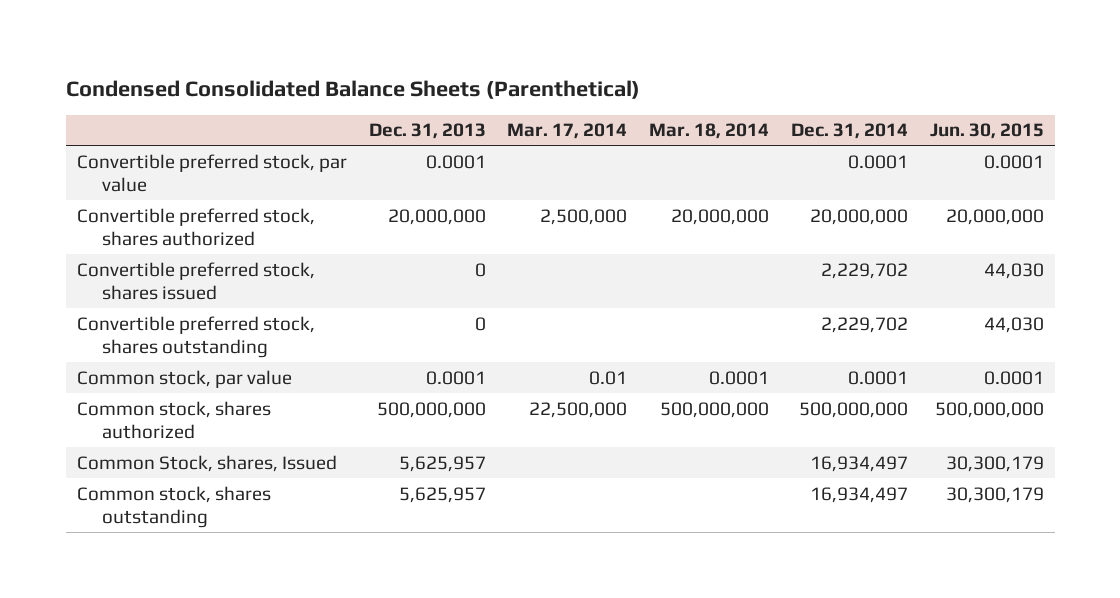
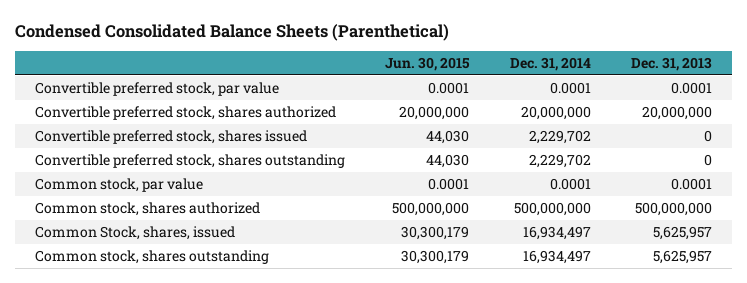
[507,123,628,140] Mar. 17, 2014 -> none
[649,123,770,140] Mar. 18, 2014 -> none
[76,454,337,472] Common Stock, shares, Issued -> [34,226,235,241] Common Stock, shares, issued

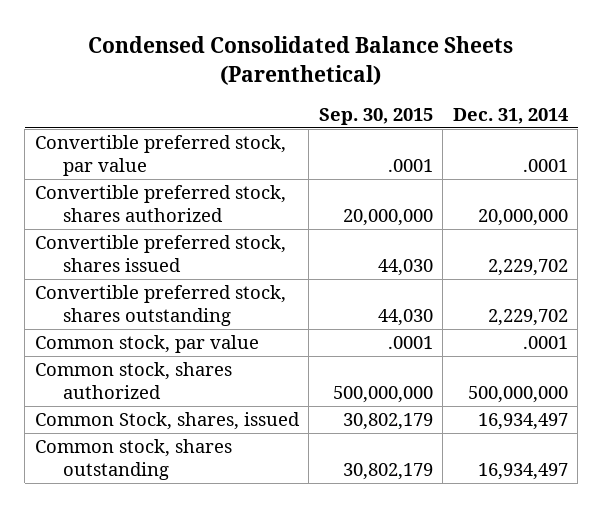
[385,57,471,72] Jun. 30, 2015 -> none
[631,57,713,72] Dec. 31, 2013 -> none
none -> [318,107,433,125] Sep. 30, 2015
[549,82,591,95] 0.0001 -> [522,158,568,172] .0001
[549,178,591,191] 0.0001 -> [522,336,568,350] .0001

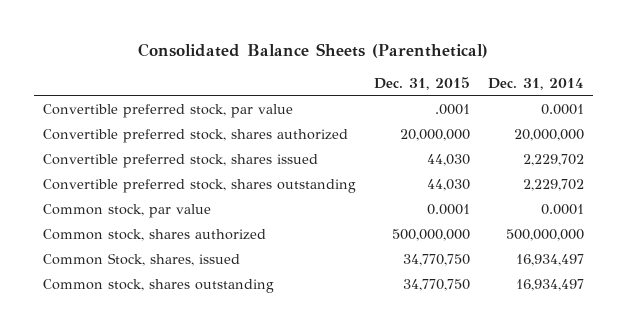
[88,36,514,85] Condensed Consolidated Balance Sheets (Parenthetical) -> [138,43,489,59] Consolidated Balance Sheets (Parenthetical)
[318,107,433,125] Sep. 30, 2015 -> none
none -> [373,77,470,91] Dec. 31, 2015
[522,158,568,172] .0001 -> [540,104,584,116] 0.0001
[522,336,568,350] .0001 -> [540,204,584,216] 0.0001

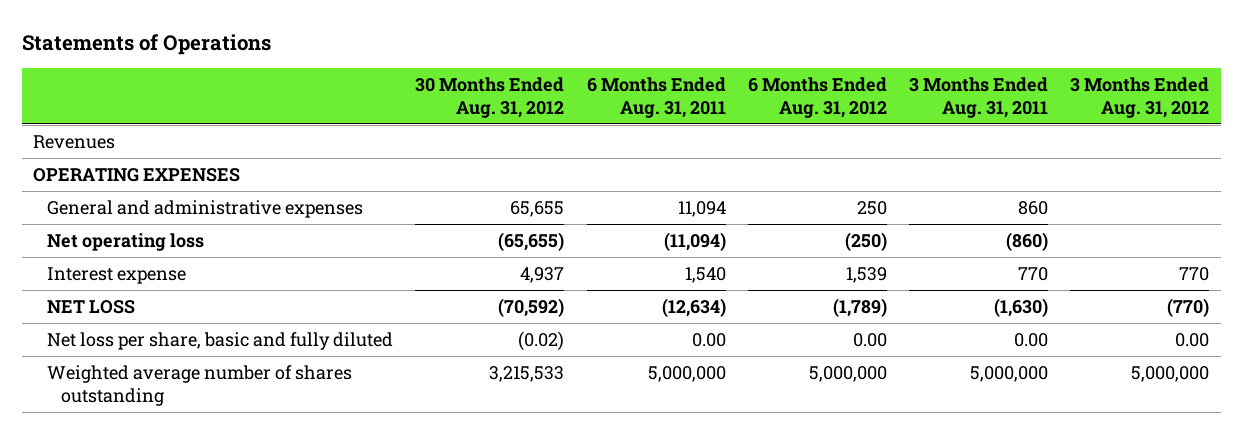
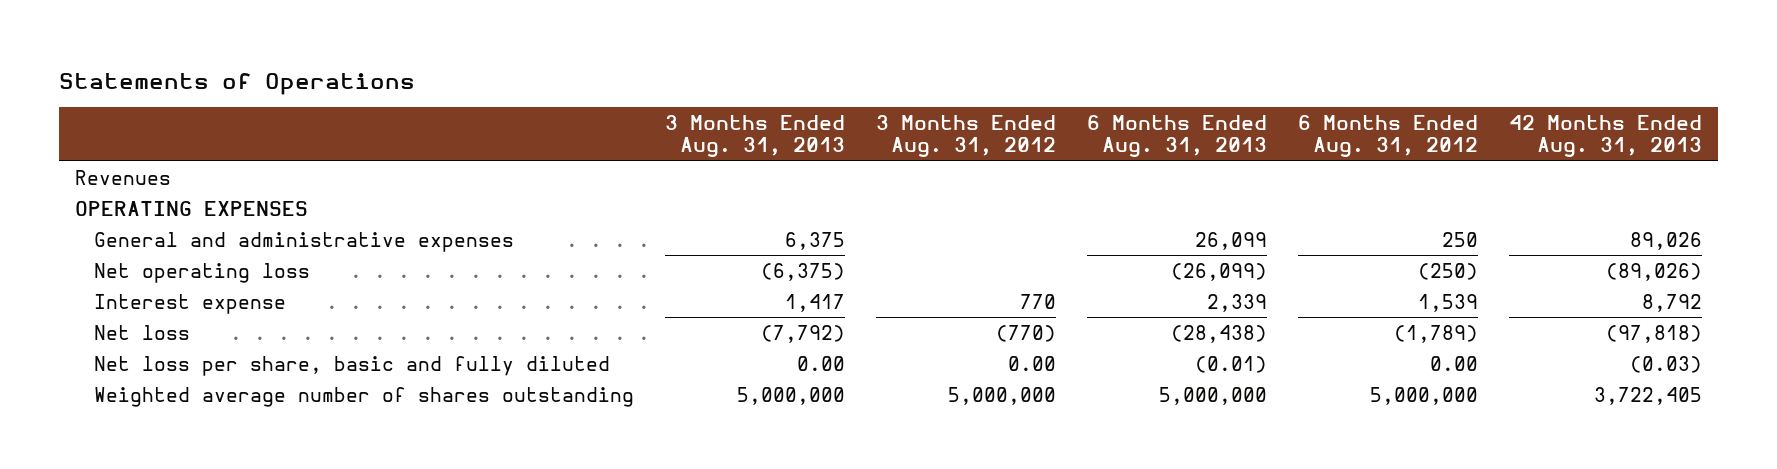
[415,76,565,118] 30 Months Ended Aug. 31, 2012 -> none
[586,76,726,118] 6 Months Ended Aug. 31, 2011 -> none
[909,76,1049,118] 3 Months Ended Aug. 31, 2011 -> none
none -> [665,115,846,158] 3 Months Ended Aug. 31, 2013
none -> [1087,115,1268,158] 6 Months Ended Aug. 31, 2013
none -> [1509,115,1703,158] 42 Months Ended Aug. 31, 2013
[47,300,136,315] NET LOSS -> [94,324,191,340] Net loss

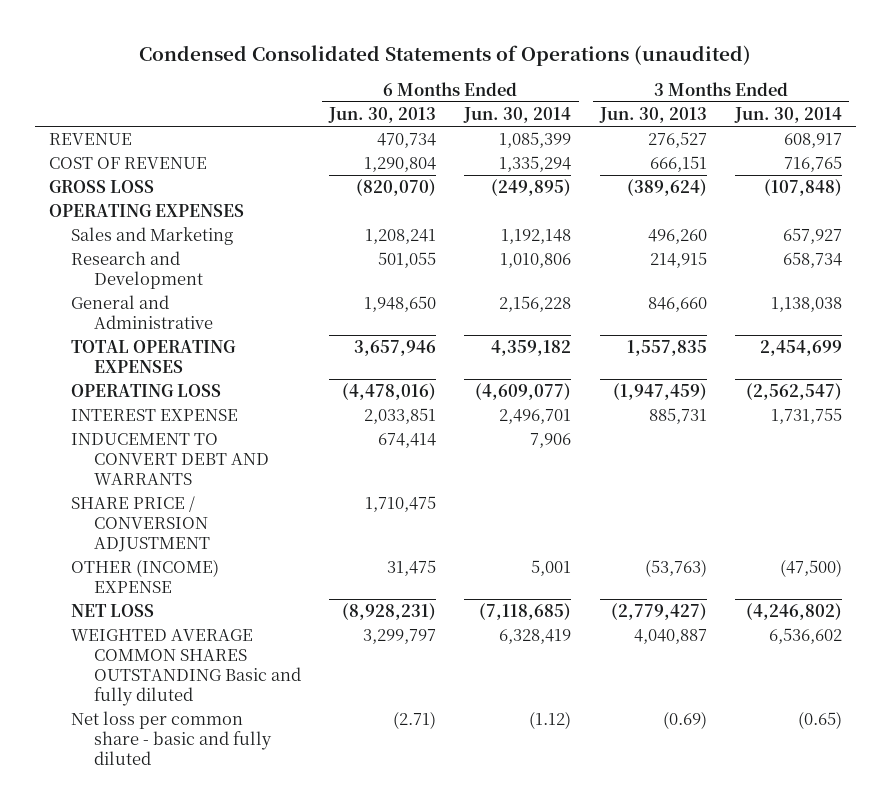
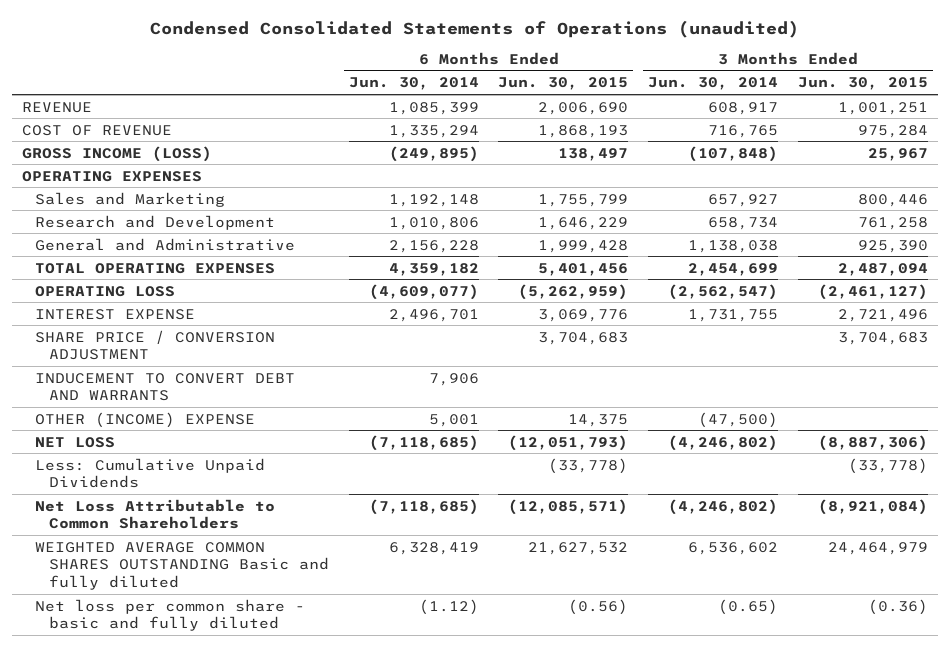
[328,107,437,124] Jun. 30, 2013 -> none
[598,107,707,124] Jun. 30, 2013 -> none
none -> [498,77,629,91] Jun. 30, 2015
none -> [798,77,929,91] Jun. 30, 2015
[48,180,154,194] GROSS LOSS -> [21,145,212,162] GROSS INCOME (LOSS)
[71,433,269,486] INDUCEMENT TO CONVERT DEBT AND WARRANTS -> [35,372,296,402] INDUCEMENT TO CONVERT DEBT AND WARRANTS
none -> [35,457,266,489] Less: Cumulative Unpaid Dividends
none -> [35,498,276,530] Net Loss Attributable to Common Shareholders

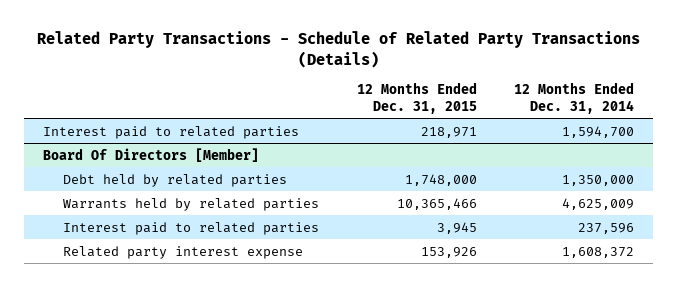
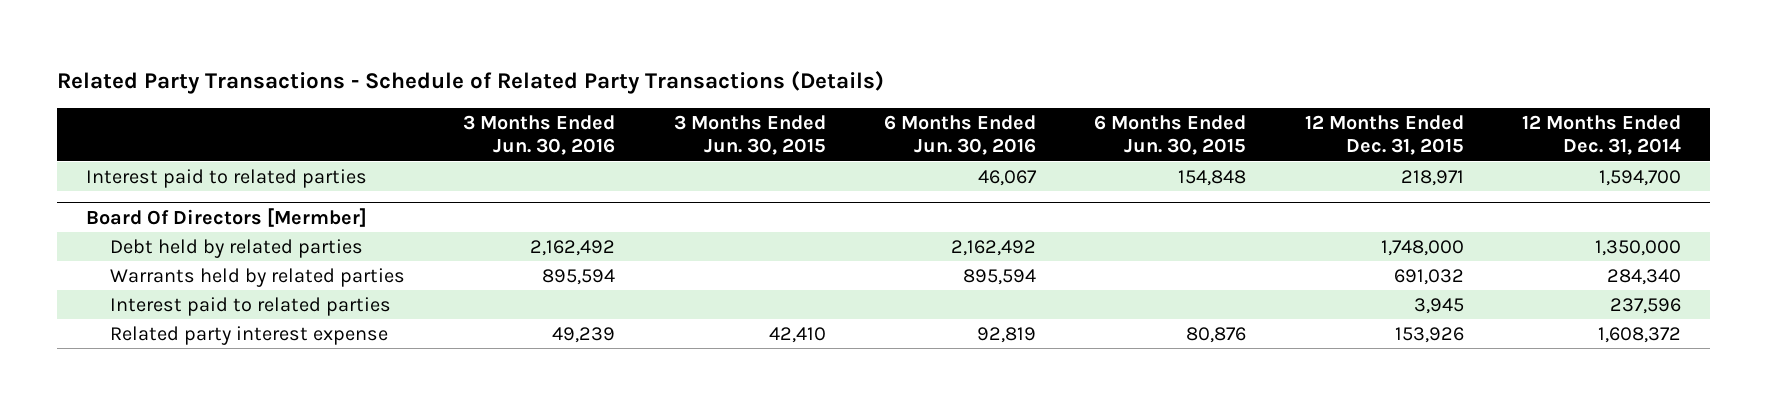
none -> [463,114,616,156] 3 Months Ended Jun. 30, 2016
none -> [673,114,826,156] 3 Months Ended Jun. 30, 2015
none -> [883,114,1036,156] 6 Months Ended Jun. 30, 2016
none -> [1094,114,1247,156] 6 Months Ended Jun. 30, 2015
[43,147,260,162] Board Of Directors [Member] -> [86,207,368,227] Board Of Directors [Mermber]
[396,197,477,210] 10,365,466 -> [1393,268,1464,285] 691,032
[562,197,635,210] 4,625,009 -> [1606,268,1681,285] 284,340

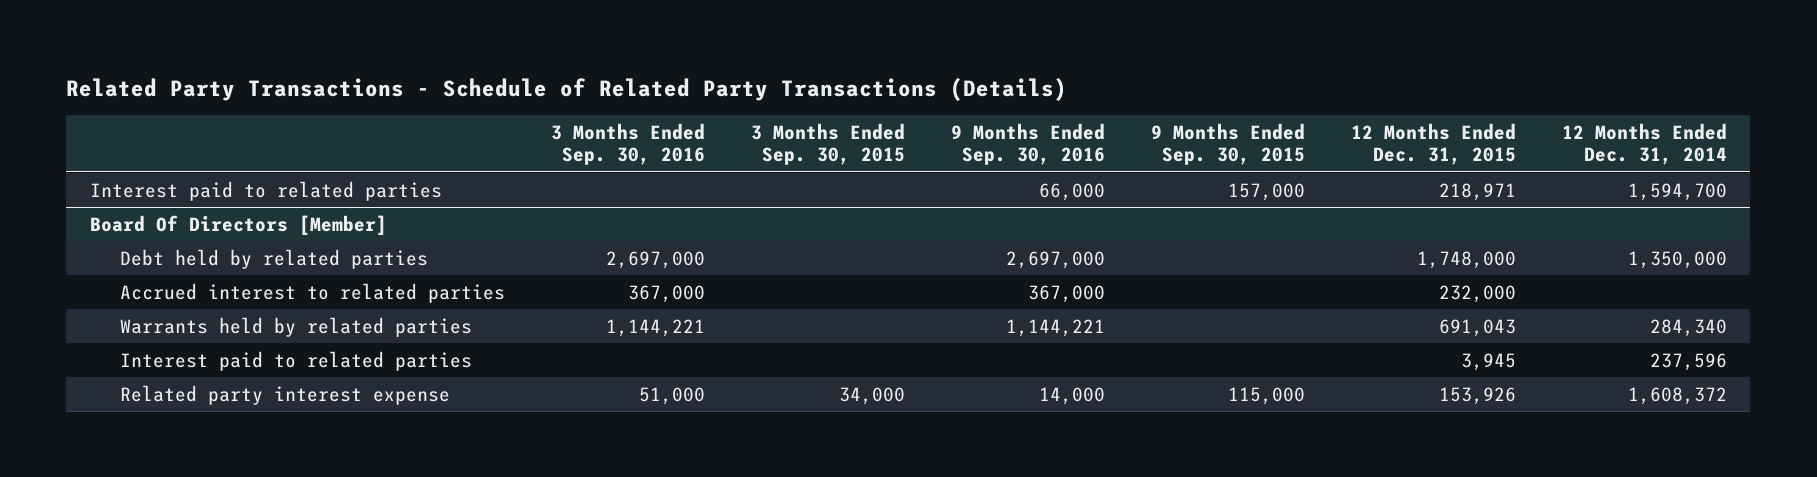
[463,114,616,156] 3 Months Ended Jun. 30, 2016 -> none
[673,114,826,156] 3 Months Ended Jun. 30, 2015 -> none
[883,114,1036,156] 6 Months Ended Jun. 30, 2016 -> none
[1094,114,1247,156] 6 Months Ended Jun. 30, 2015 -> none
none -> [551,123,706,166] 3 Months Ended Sep. 30, 2016
none -> [751,123,906,166] 3 Months Ended Sep. 30, 2015
none -> [951,123,1106,166] 9 Months Ended Sep. 30, 2016
none -> [1151,123,1306,166] 9 Months Ended Sep. 30, 2015
[86,207,368,227] Board Of Directors [Mermber] -> [89,214,387,235] Board Of Directors [Member]
none -> [120,282,506,303] Accrued interest to related parties
[1393,268,1464,285] 691,032 -> [1439,318,1517,337] 691,043

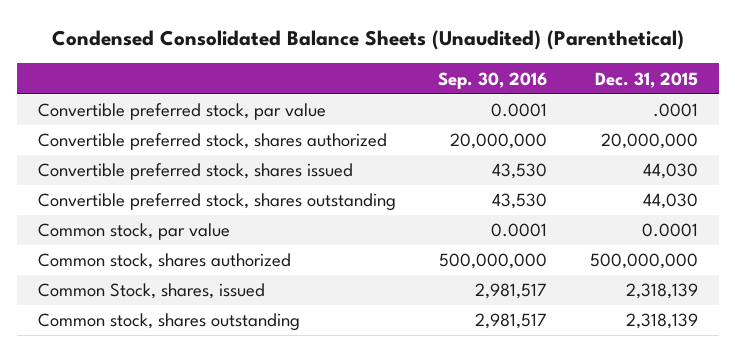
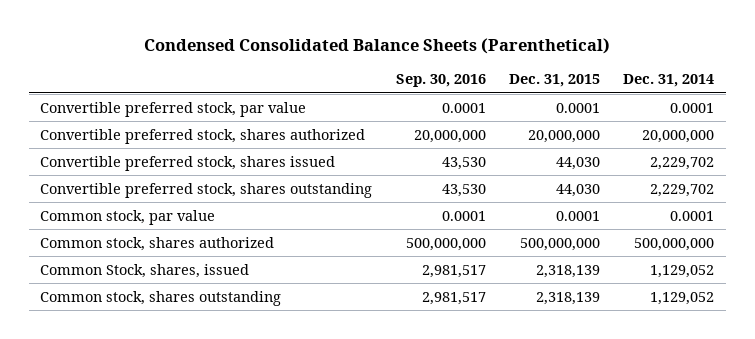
[51,30,684,51] Condensed Consolidated Balance Sheets (Unaudited) (Parenthetical) -> [144,38,611,55] Condensed Consolidated Balance Sheets (Parenthetical)
none -> [623,74,715,88] Dec. 31, 2014
[652,103,698,118] .0001 -> [555,102,600,113] 0.0001

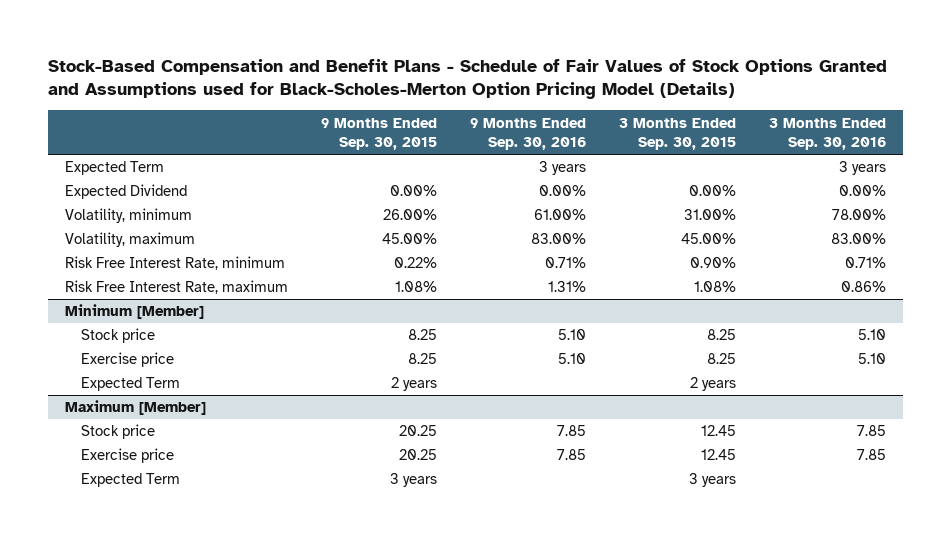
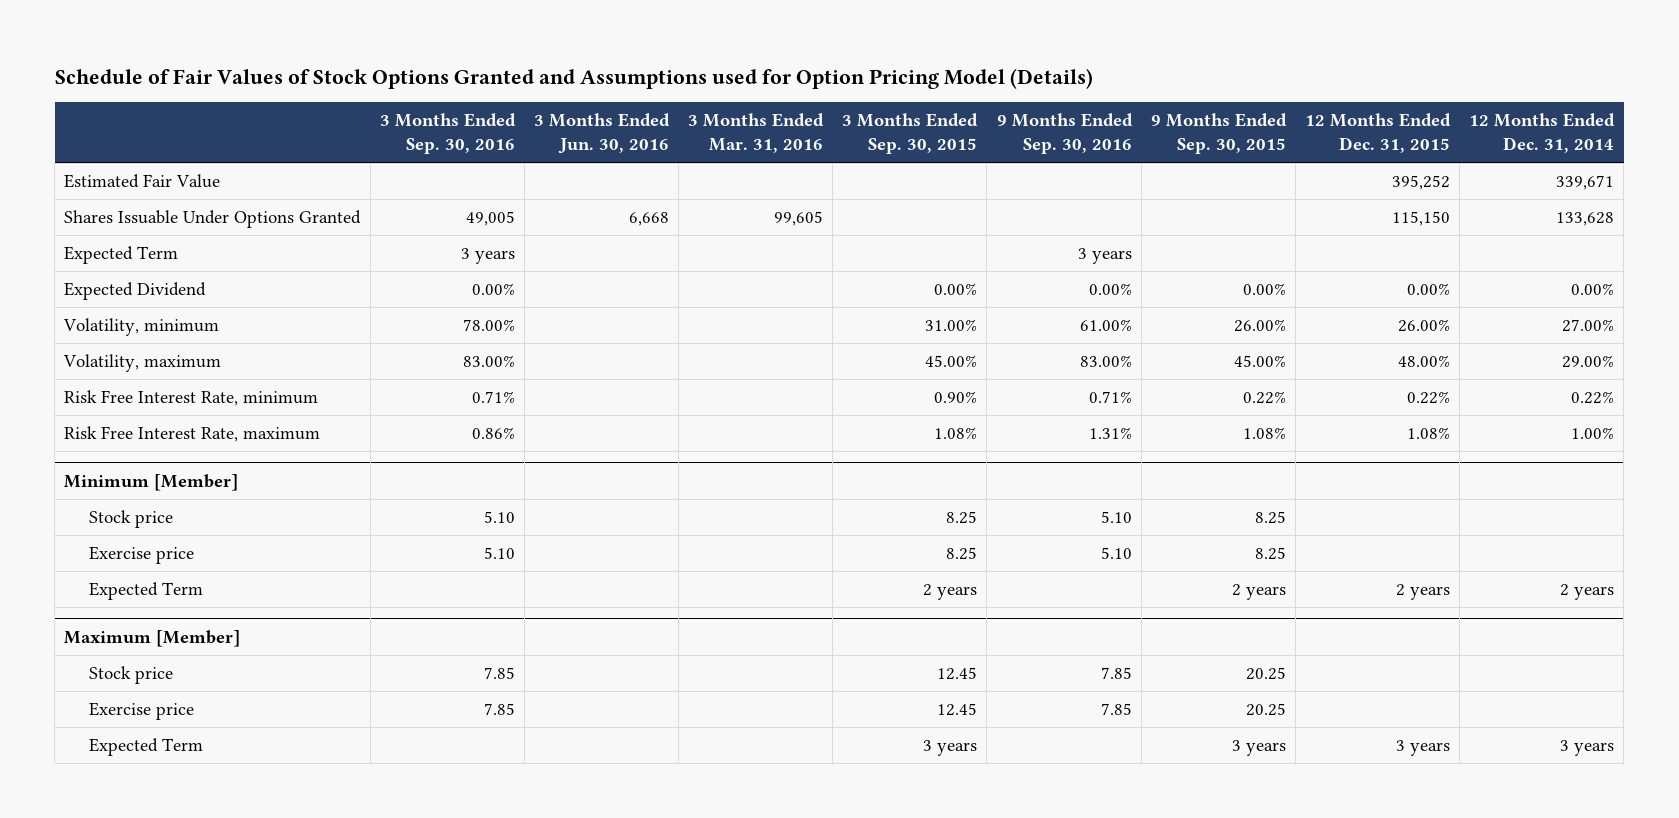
[48,58,888,100] Stock-Based Compensation and Benefit Plans - Schedule of Fair Values of Stock Options Granted and Assumptions used for Black-Scholes-Merton Option Pricing Model (Details) -> [54,67,1093,89] Schedule of Fair Values of Stock Options Granted and Assumptions used for Option Pricing Model (Details)
none -> [533,113,670,155] 3 Months Ended Jun. 30, 2016
none -> [688,113,825,154] 3 Months Ended Mar. 31, 2016
none -> [1305,113,1452,154] 12 Months Ended Dec. 31, 2015
none -> [1469,113,1616,154] 12 Months Ended Dec. 31, 2014
none -> [64,173,221,188] Estimated Fair Value
none -> [64,209,362,228] Shares Issuable Under Options Granted

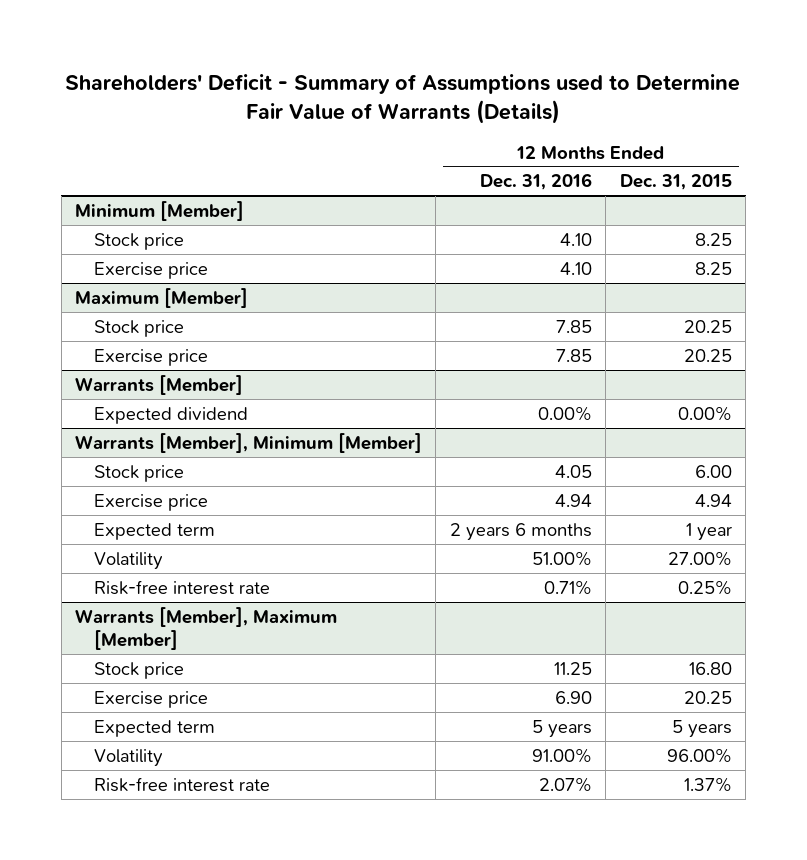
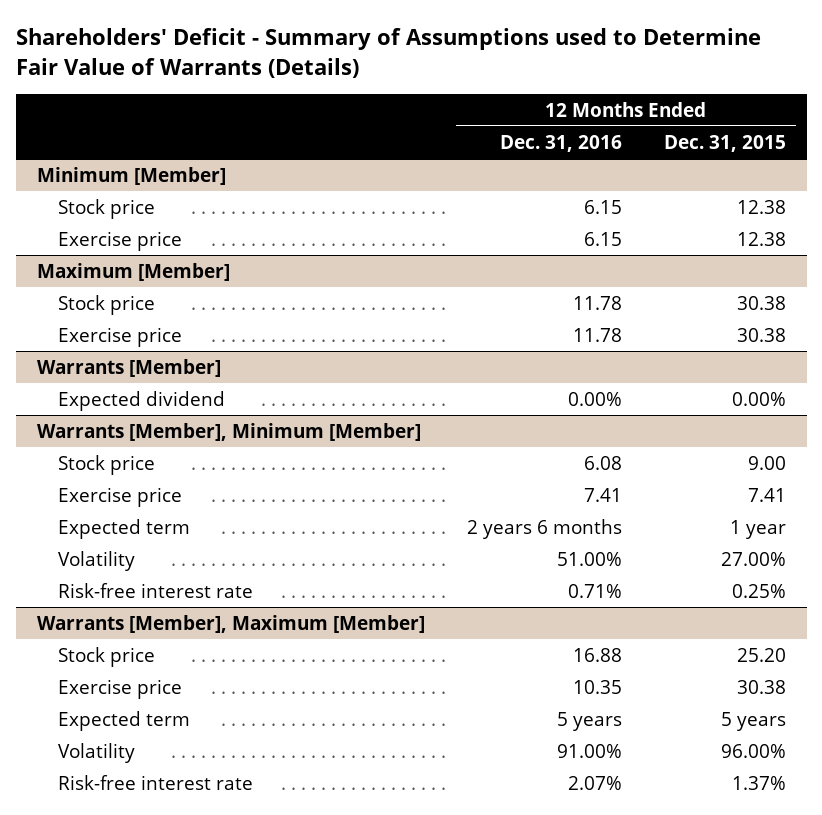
[559,232,592,246] 4.10 -> [583,199,622,214] 6.15
[694,232,732,246] 8.25 -> [736,199,786,214] 12.38
[559,261,592,275] 4.10 -> [583,231,622,246] 6.15
[694,261,732,275] 8.25 -> [736,231,786,246] 12.38
[555,319,592,333] 7.85 -> [572,295,622,310] 11.78
[683,319,732,333] 20.25 -> [736,295,786,310] 30.38
[555,348,592,362] 7.85 -> [572,327,622,342] 11.78
[683,348,732,362] 20.25 -> [736,327,786,342] 30.38
[554,464,592,478] 4.05 -> [583,455,622,470] 6.08
[694,464,732,478] 6.00 -> [747,455,786,470] 9.00
[554,493,592,507] 4.94 -> [583,487,622,502] 7.41
[694,493,732,507] 4.94 -> [747,487,786,502] 7.41
[553,661,592,675] 11.25 -> [572,647,622,662] 16.88
[688,661,732,675] 16.80 -> [736,647,786,662] 25.20
[554,690,592,704] 6.90 -> [572,679,622,694] 10.35
[683,690,732,704] 20.25 -> [736,679,786,694] 30.38

